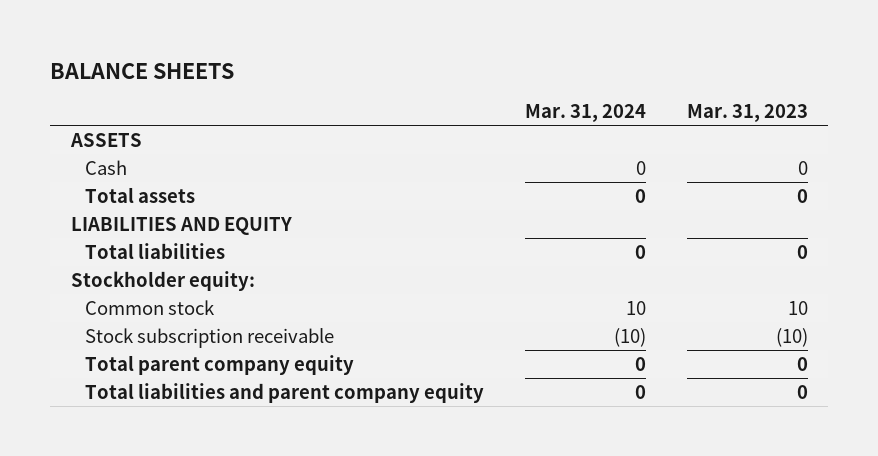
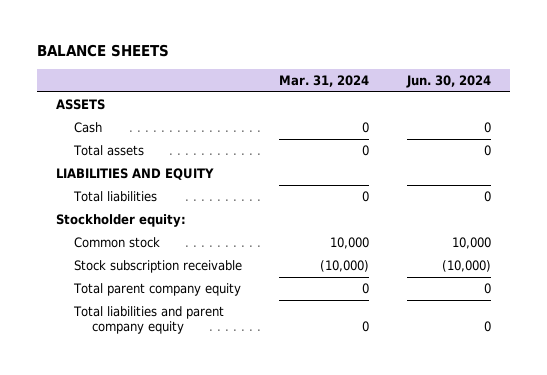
[686,104,808,123] Mar. 31, 2023 -> none
none -> [405,75,491,89] Jun. 30, 2024
[625,300,646,315] 10 -> [330,237,370,250] 10,000
[613,327,646,347] (10) -> [320,260,370,273] (10,000)

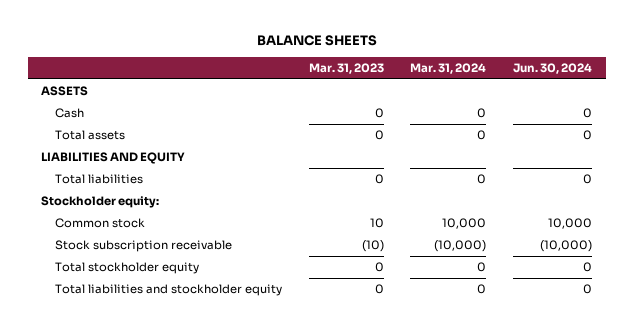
none -> [308,62,384,74] Mar. 31, 2023
[72,283,241,297] Total parent company equity -> [54,262,199,275] Total stockholder equity
[72,306,224,335] Total liabilities and parent company equity -> [54,284,282,297] Total liabilities and stockholder equity

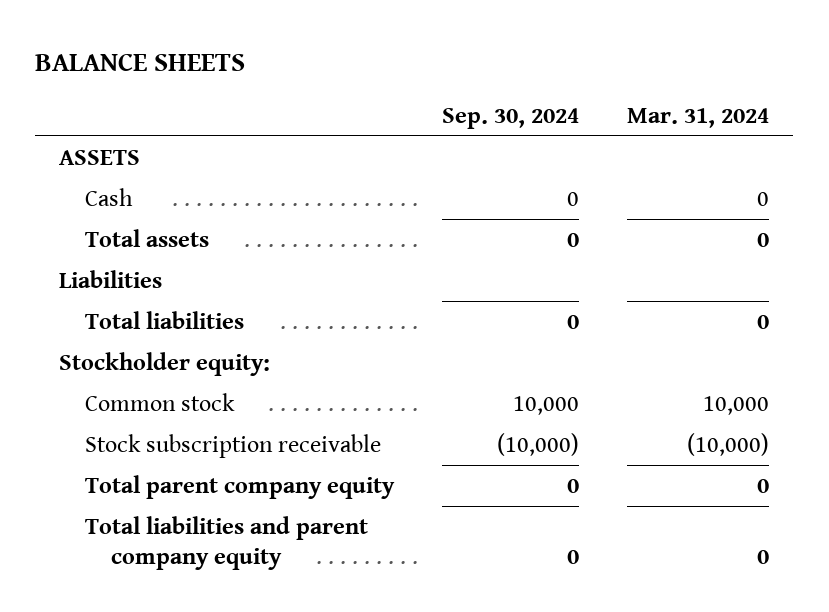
[308,62,384,74] Mar. 31, 2023 -> none
[513,62,593,74] Jun. 30, 2024 -> none
none -> [442,107,580,129] Sep. 30, 2024
[41,152,186,165] LIABILITIES AND EQUITY -> none
none -> [59,269,163,288] Liabilities
[54,262,199,275] Total stockholder equity -> [85,474,396,499] Total parent company equity
[54,284,282,297] Total liabilities and stockholder equity -> [85,515,369,570] Total liabilities and parent company equity

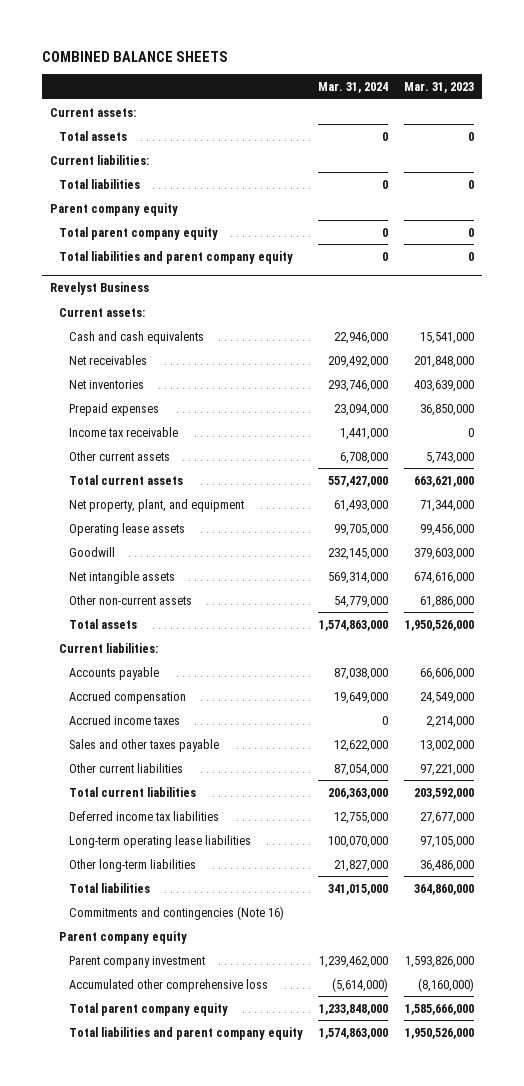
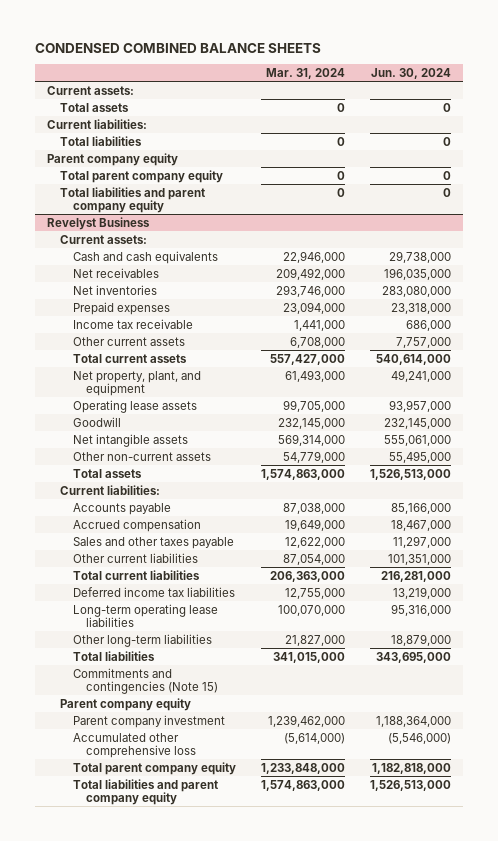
[41,50,228,62] COMBINED BALANCE SHEETS -> [34,42,321,53] CONDENSED COMBINED BALANCE SHEETS
[403,82,474,94] Mar. 31, 2023 -> none
none -> [370,67,451,79] Jun. 30, 2024
[68,714,180,725] Accrued income taxes -> none
[68,905,284,920] Commitments and contingencies (Note 16) -> [73,667,219,695] Commitments and contingencies (Note 15)

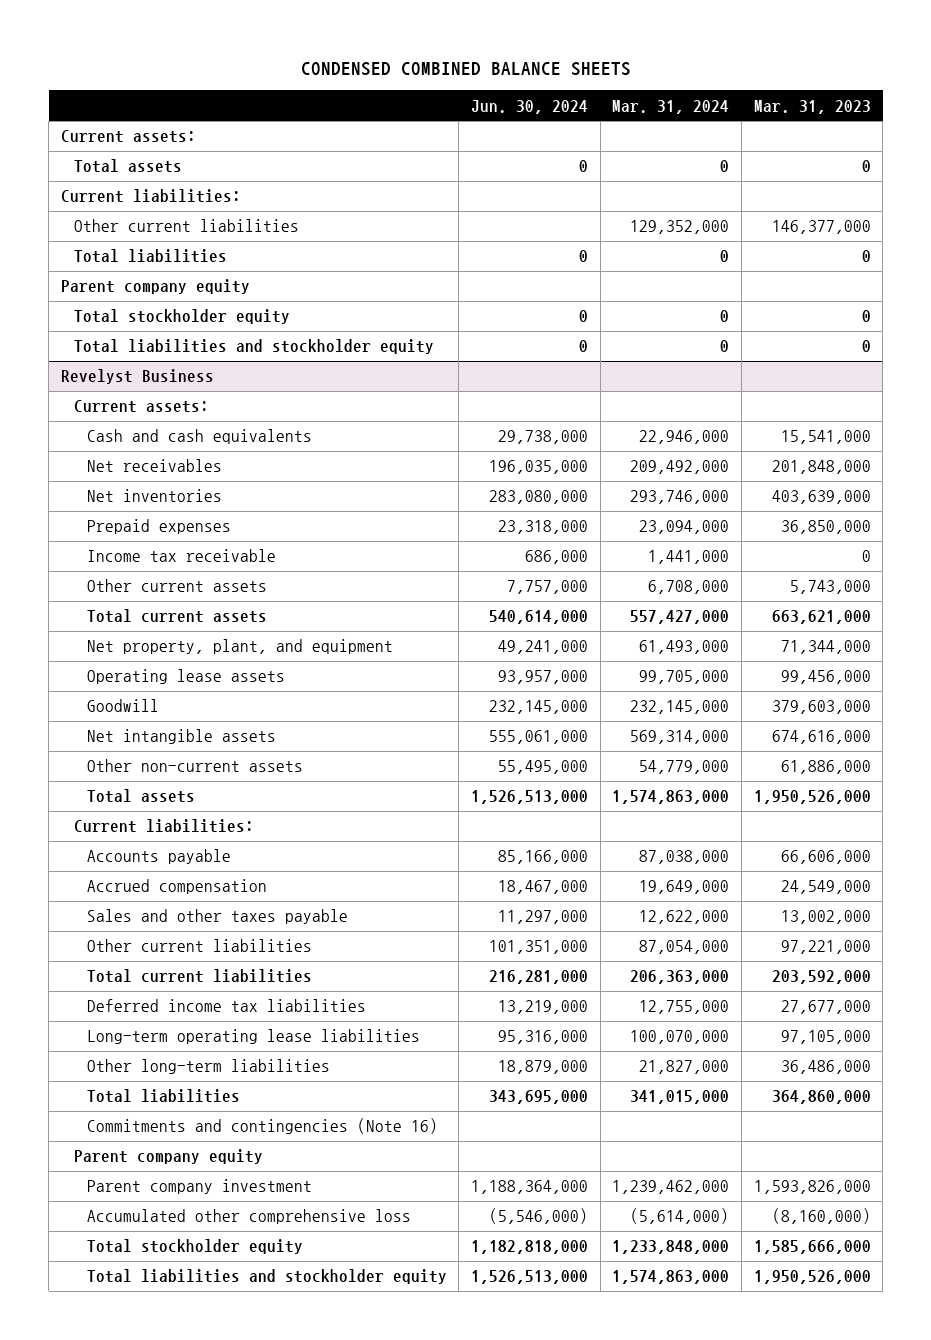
none -> [753,99,871,114] Mar. 31, 2023
none -> [73,219,299,233] Other current liabilities
[60,169,224,183] Total parent company equity -> [73,309,290,325] Total stockholder equity
[60,186,206,214] Total liabilities and parent company equity -> [73,339,434,355] Total liabilities and stockholder equity
[73,667,219,695] Commitments and contingencies (Note 15) -> [86,1118,438,1135] Commitments and contingencies (Note 16)
[73,761,237,775] Total parent company equity -> [86,1239,303,1255] Total stockholder equity
[73,778,219,806] Total liabilities and parent company equity -> [86,1269,447,1285] Total liabilities and stockholder equity

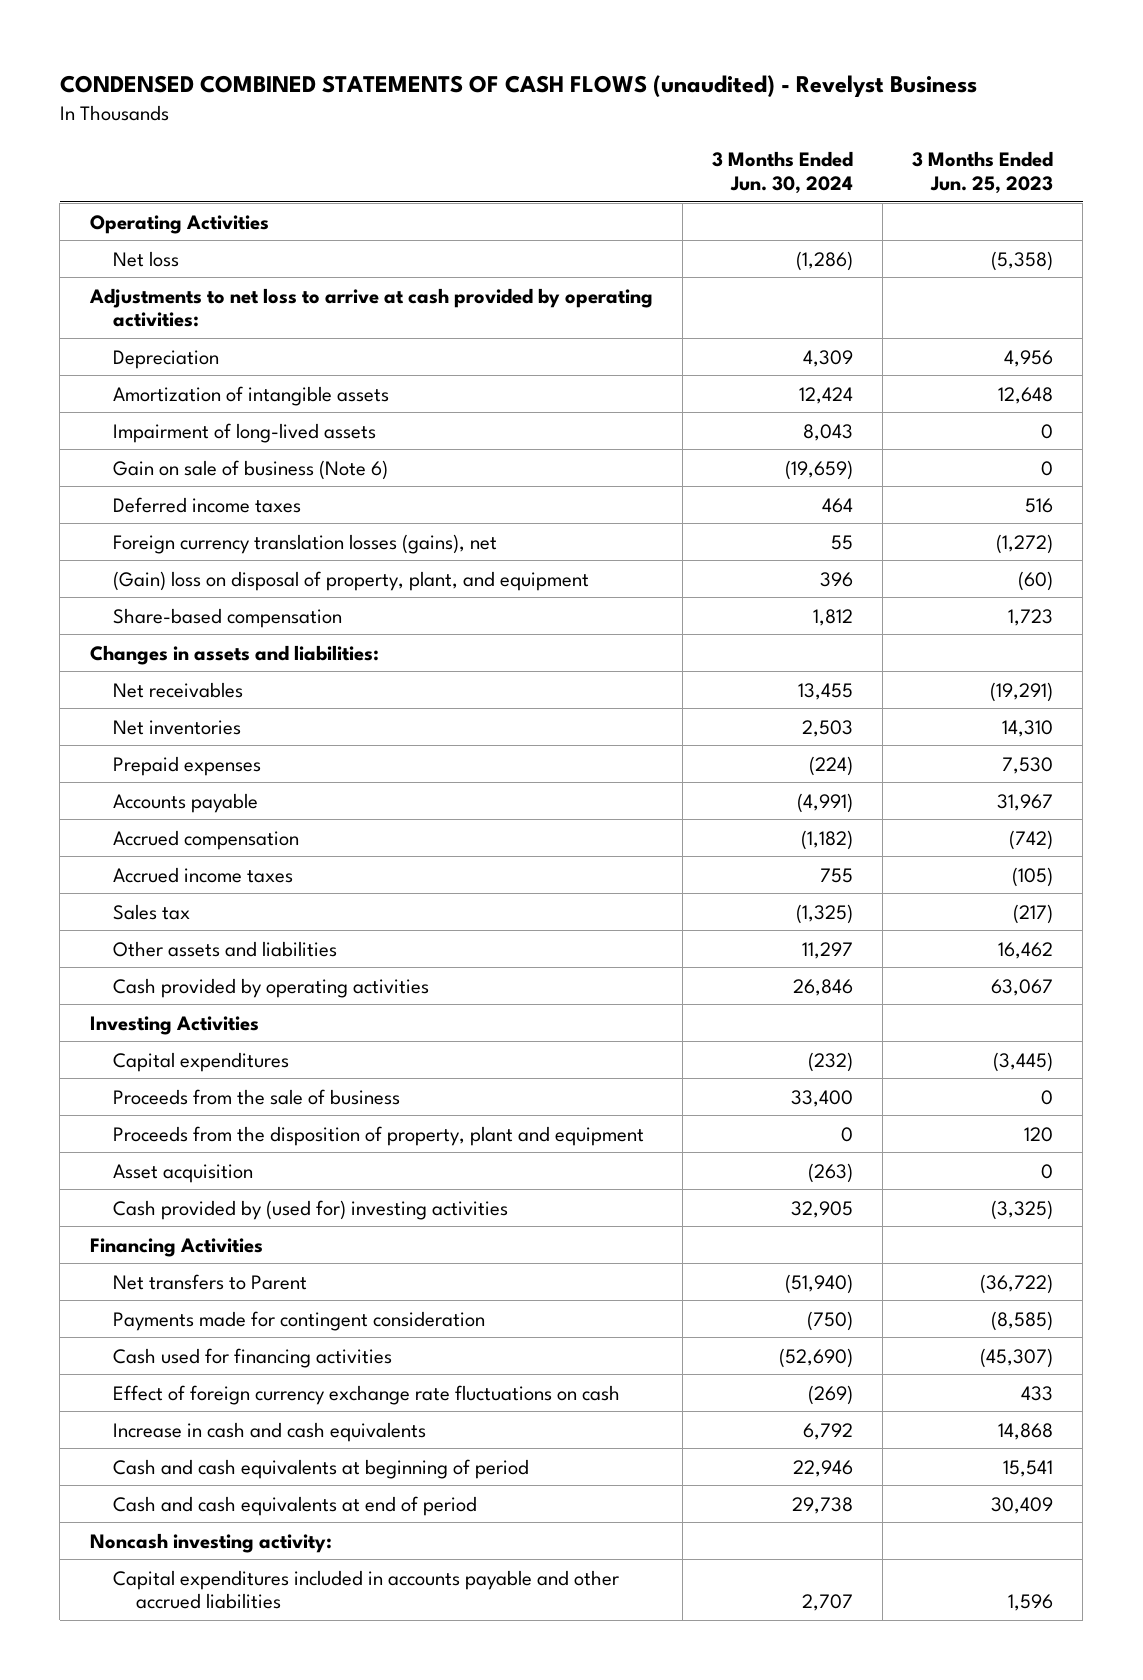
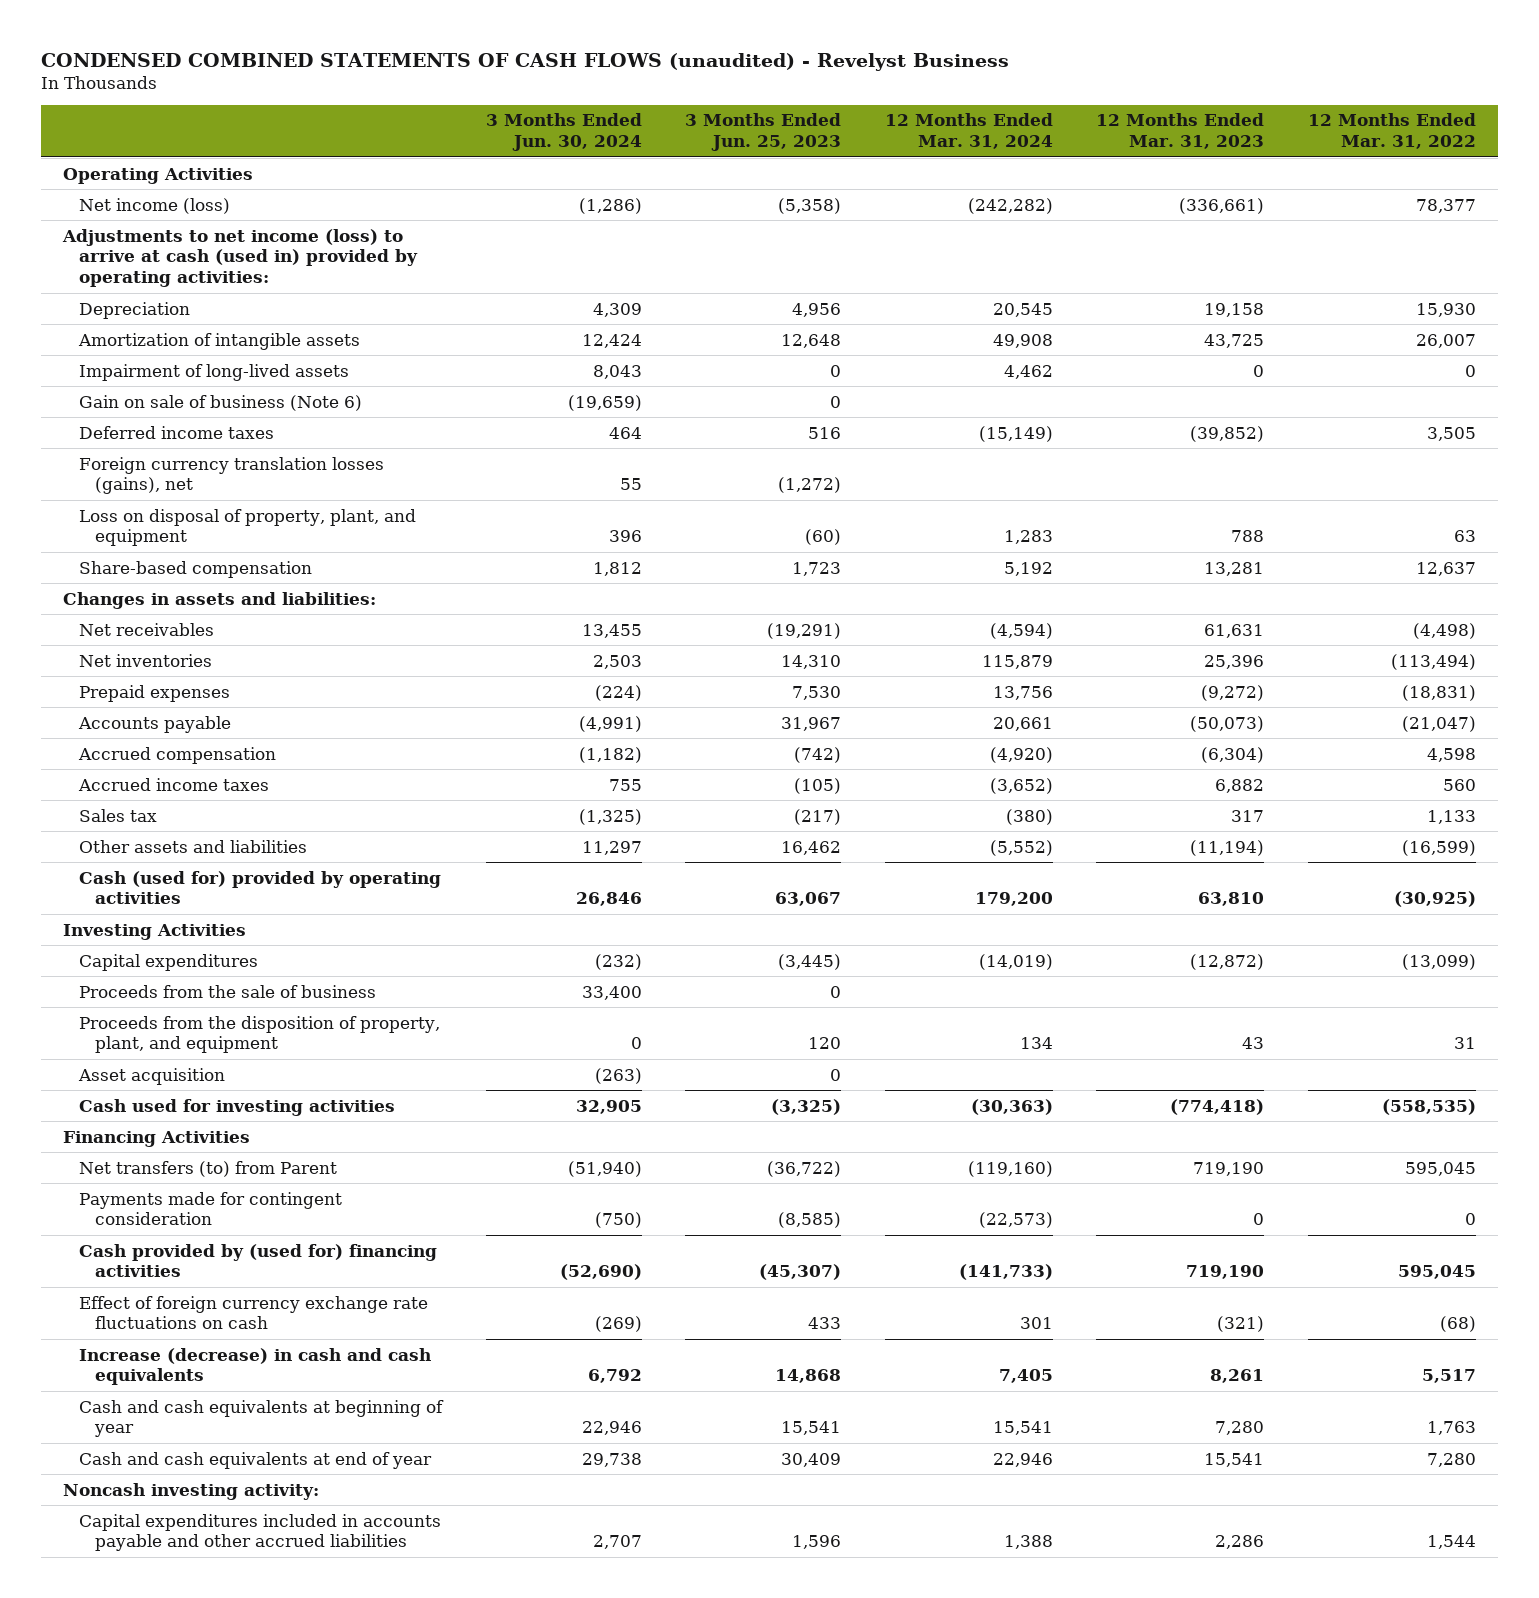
none -> [884,113,1053,150] 12 Months Ended Mar. 31, 2024
none -> [1096,113,1265,150] 12 Months Ended Mar. 31, 2023
none -> [1308,113,1477,150] 12 Months Ended Mar. 31, 2022
[112,250,179,267] Net loss -> [79,197,231,214] Net income (loss)
[88,287,653,328] Adjustments to net loss to arrive at cash provided by operating activities: -> [62,228,419,288] Adjustments to net income (loss) to arrive at cash (used in) provided by operating activities:
[112,570,589,591] (Gain) loss on disposal of property, plant, and equipment -> [79,508,417,547] Loss on disposal of property, plant, and equipment
[112,977,429,998] Cash provided by operating activities -> [79,870,442,905] Cash (used for) provided by operating activities
[112,1125,644,1146] Proceeds from the disposition of property, plant and equipment -> [79,1015,441,1054] Proceeds from the disposition of property, plant, and equipment
[112,1199,508,1220] Cash provided by (used for) investing activities -> [79,1098,396,1116] Cash used for investing activities
[112,1273,307,1290] Net transfers to Parent -> [79,1160,338,1177] Net transfers (to) from Parent
[112,1347,392,1368] Cash used for financing activities -> [79,1243,438,1278] Cash provided by (used for) financing activities
[112,1421,426,1442] Increase in cash and cash equivalents -> [79,1347,432,1386] Increase (decrease) in cash and cash equivalents
[112,1458,529,1479] Cash and cash equivalents at beginning of period -> [79,1399,445,1438] Cash and cash equivalents at beginning of year
[112,1495,477,1516] Cash and cash equivalents at end of period -> [79,1451,433,1469] Cash and cash equivalents at end of year

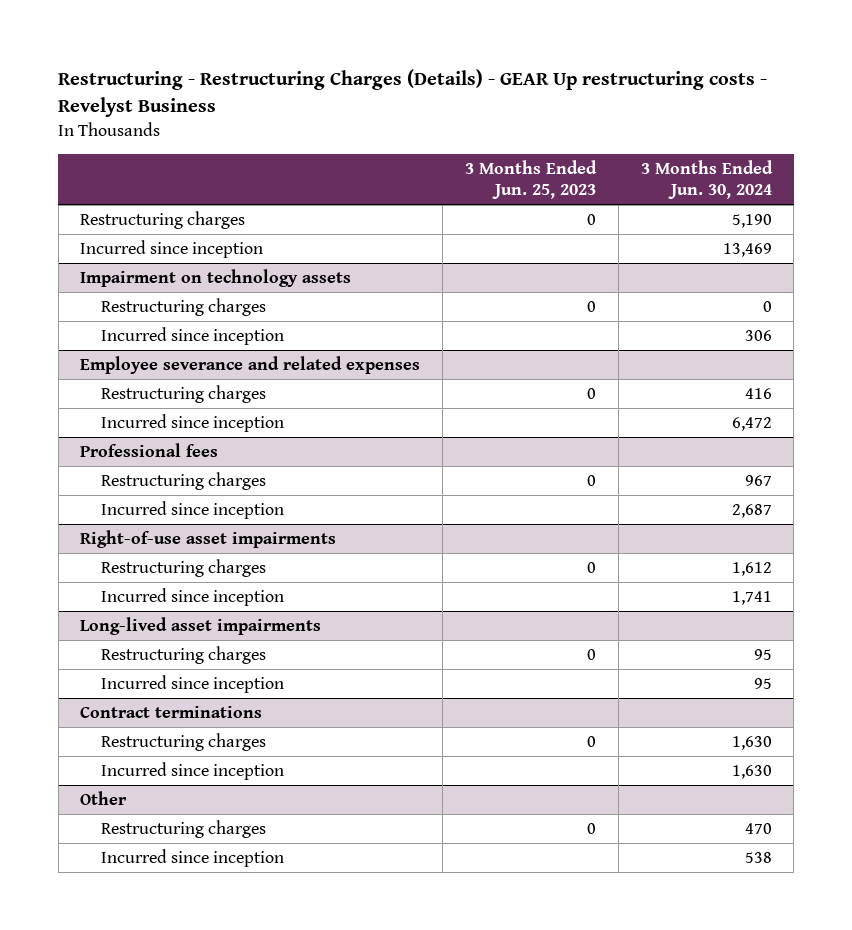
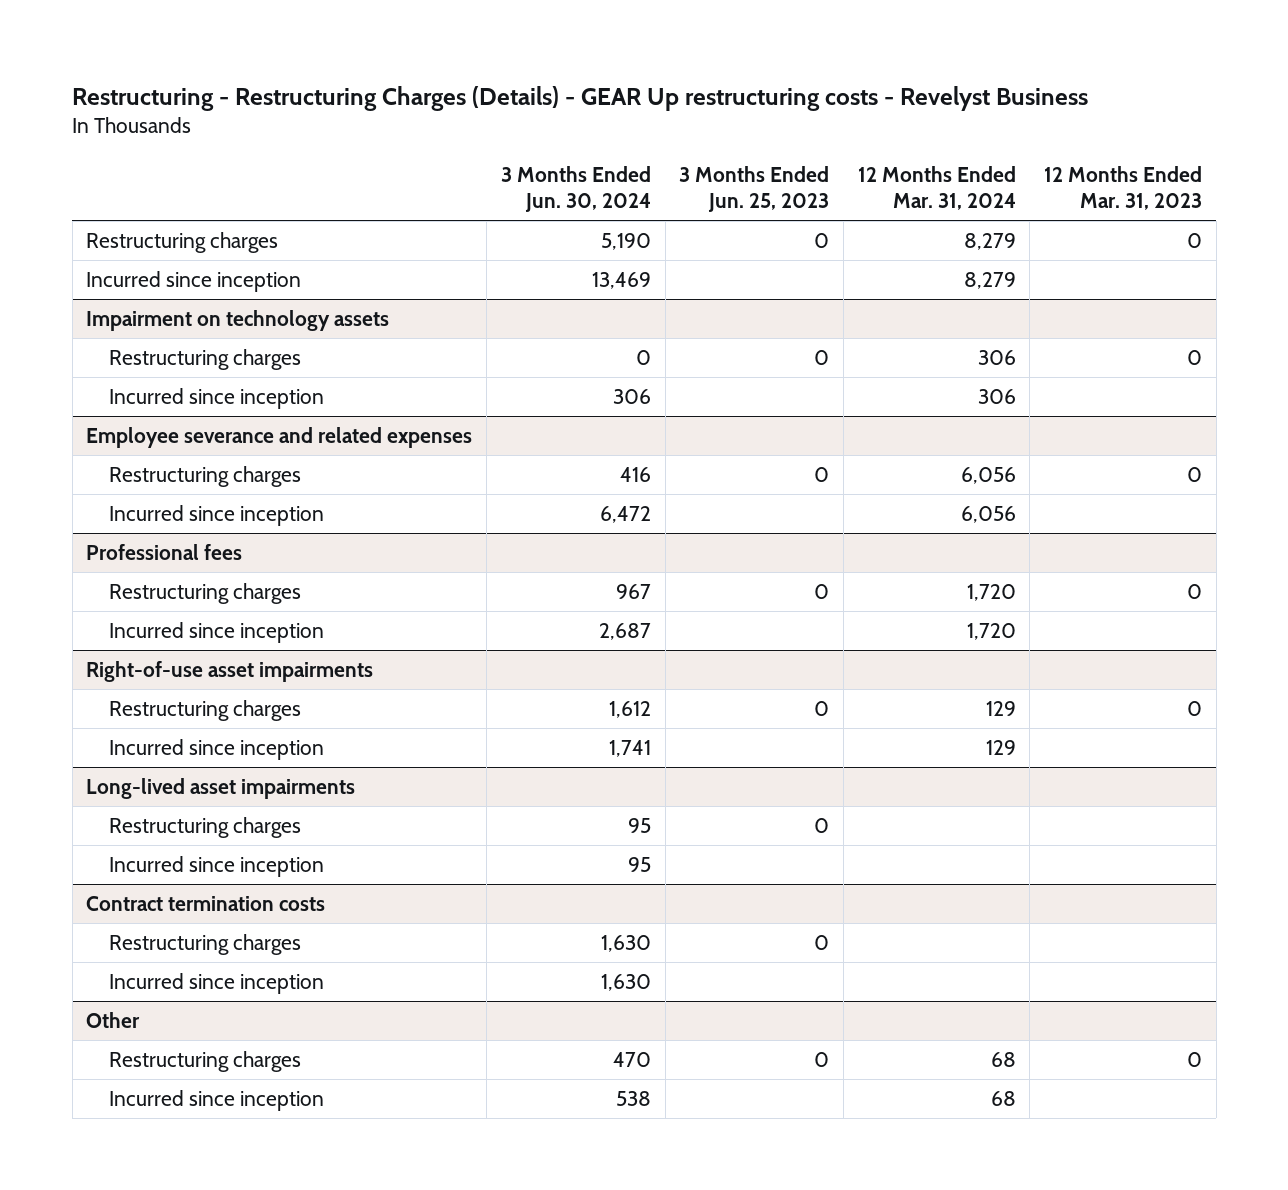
none -> [857,165,1016,210] 12 Months Ended Mar. 31, 2024
none -> [1044,165,1203,210] 12 Months Ended Mar. 31, 2023
[80,705,263,718] Contract terminations -> [86,896,326,912] Contract termination costs

